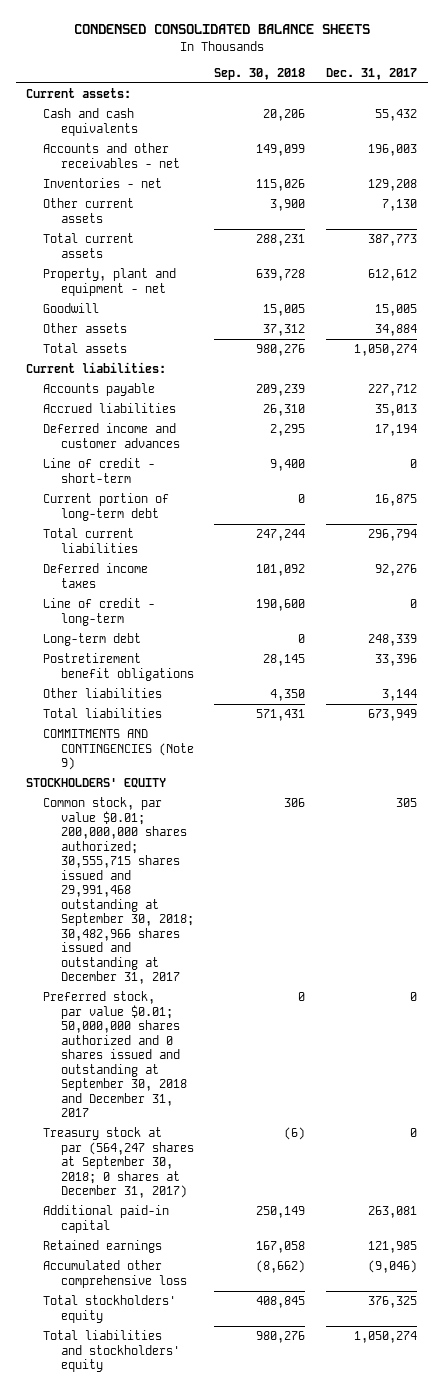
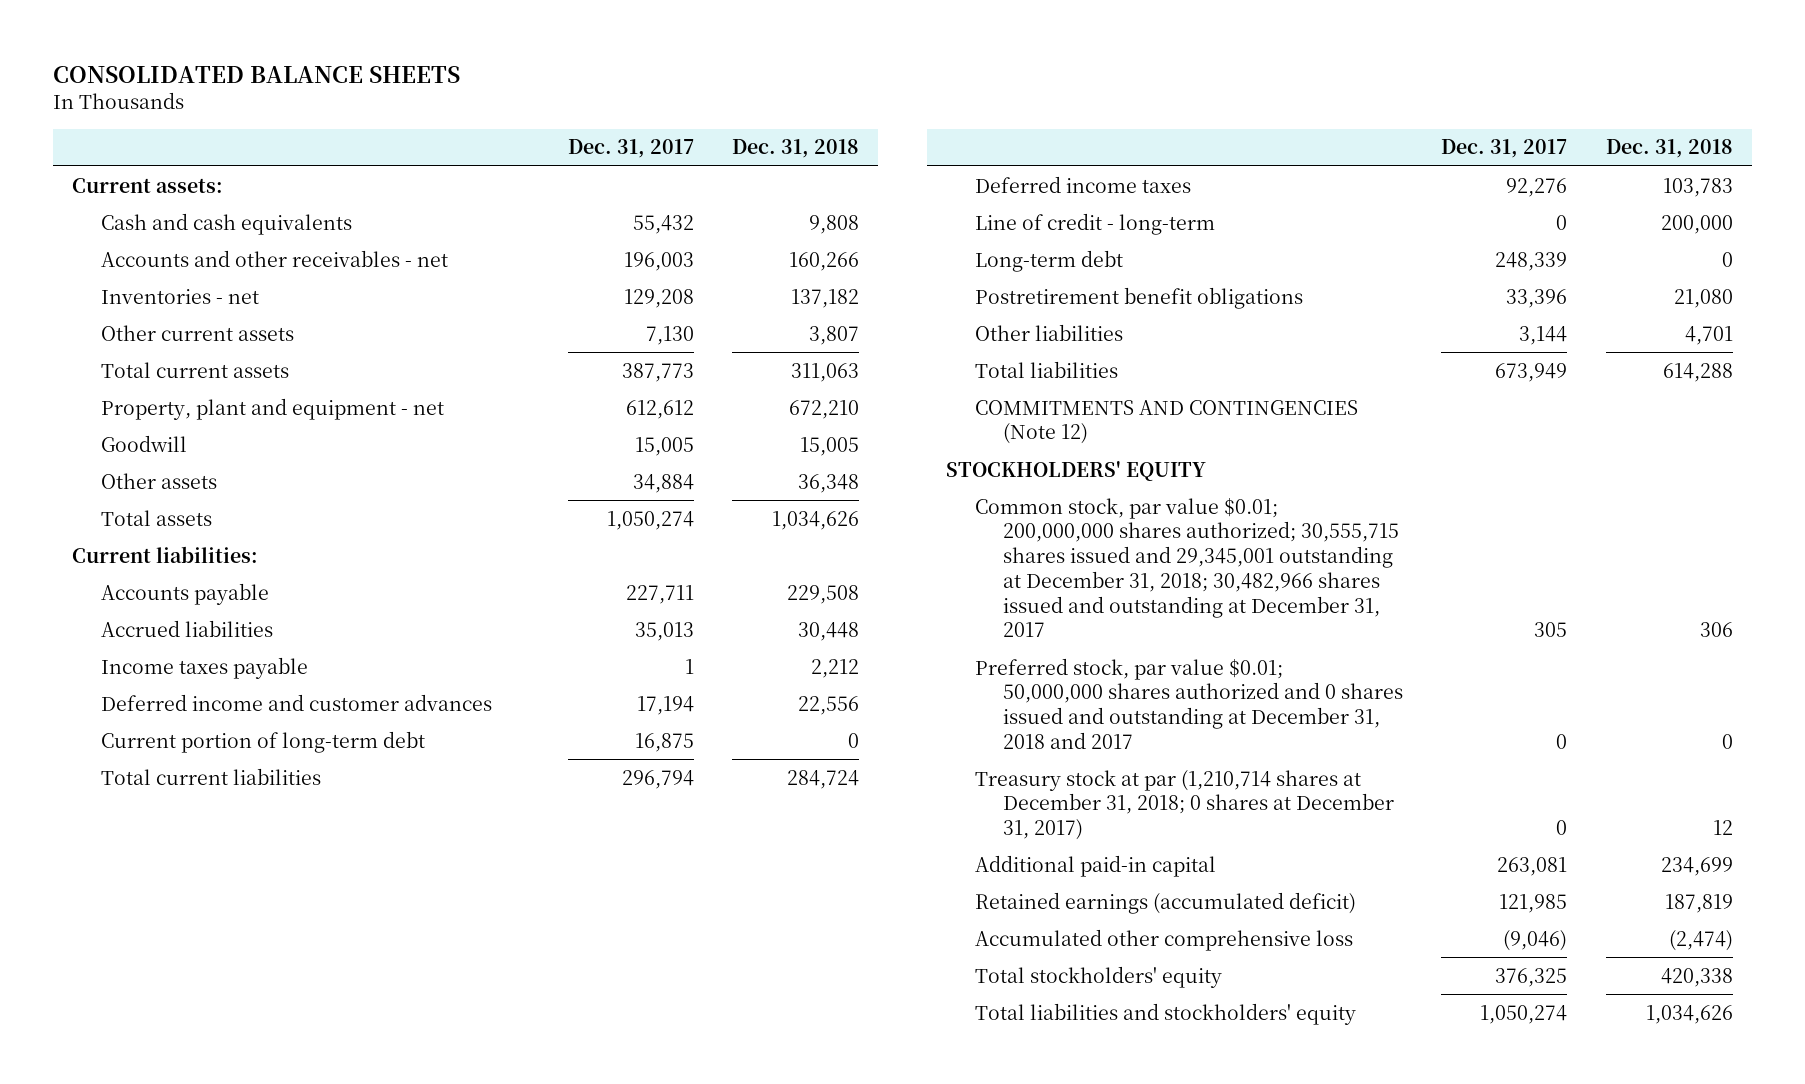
[73,24,370,35] CONDENSED CONSOLIDATED BALANCE SHEETS -> [53,66,461,84] CONSOLIDATED BALANCE SHEETS
[214,67,306,80] Sep. 30, 2018 -> none
none -> [732,139,860,159] Dec. 31, 2018
[368,384,418,397] 227,712 -> [625,584,694,604] 227,711
none -> [100,656,308,679] Income taxes payable
[43,458,156,483] Line of credit - short-term -> none
[43,729,194,771] COMMITMENTS AND CONTINGENCIES (Note 9) -> [974,399,1358,445] COMMITMENTS AND CONTINGENCIES (Note 12)
[43,797,194,985] Common stock, par value $0.01; 200,000,000 shares authorized; 30,555,715 shares issued and 29,991,468 outstanding at September 30, 2018; 30,482,966 shares issued and outstanding at December 31, 2017 -> [974,497,1399,638] Common stock, par value $0.01; 200,000,000 shares authorized; 30,555,715 shares issued and 29,345,001 outstanding at December 31, 2018; 30,482,966 shares issued and outstanding at December 31, 2017
[43,991,187,1118] Preferred stock, par value $0.01; 50,000,000 shares authorized and 0 shares issued and outstanding at September 30, 2018 and December 31, 2017 -> [974,657,1403,749] Preferred stock, par value $0.01; 50,000,000 shares authorized and 0 shares issued and outstanding at December 31, 2018 and 2017
[43,1127,194,1199] Treasury stock at par (564,247 shares at September 30, 2018; 0 shares at December 31, 2017) -> [974,769,1394,841] Treasury stock at par (1,210,714 shares at December 31, 2018; 0 shares at December 31, 2017)
[43,1240,163,1254] Retained earnings -> [974,891,1356,914] Retained earnings (accumulated deficit)

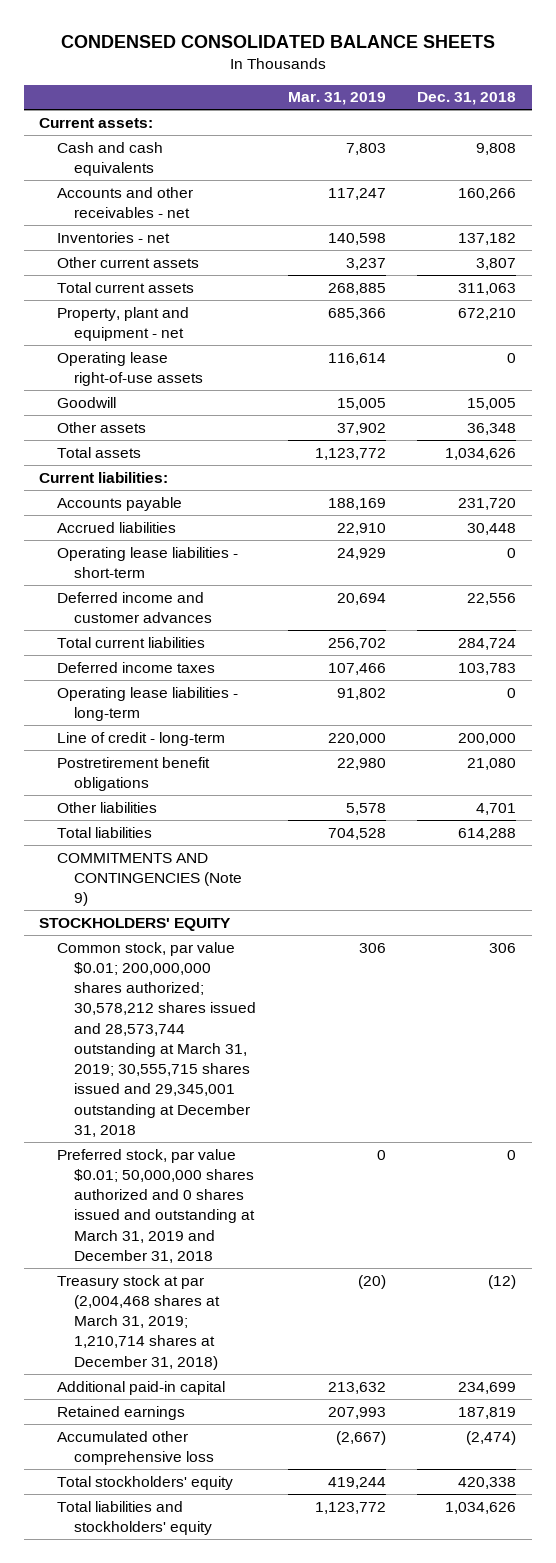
[53,66,461,84] CONSOLIDATED BALANCE SHEETS -> [60,34,495,48] CONDENSED CONSOLIDATED BALANCE SHEETS
[567,139,694,159] Dec. 31, 2017 -> none
none -> [287,92,386,106] Mar. 31, 2019
none -> [56,351,204,386] Operating lease right-of-use assets
[787,584,860,604] 229,508 -> [458,497,517,510] 231,720
[100,656,308,679] Income taxes payable -> none
none -> [56,546,238,578] Operating lease liabilities - short-term
[100,730,425,753] Current portion of long-term debt -> none
none -> [56,686,238,721] Operating lease liabilities - long-term
[974,249,1123,272] Long-term debt -> none
[974,399,1358,445] COMMITMENTS AND CONTINGENCIES (Note 12) -> [56,852,243,907] COMMITMENTS AND CONTINGENCIES (Note 9)
[974,497,1399,638] Common stock, par value $0.01; 200,000,000 shares authorized; 30,555,715 shares issued and 29,345,001 outstanding at December 31, 2018; 30,482,966 shares issued and outstanding at December 31, 2017 -> [56,941,257,1137] Common stock, par value $0.01; 200,000,000 shares authorized; 30,578,212 shares issued and 28,573,744 outstanding at March 31, 2019; 30,555,715 shares issued and 29,345,001 outstanding at December 31, 2018
[974,657,1403,749] Preferred stock, par value $0.01; 50,000,000 shares authorized and 0 shares issued and outstanding at December 31, 2018 and 2017 -> [56,1148,256,1263] Preferred stock, par value $0.01; 50,000,000 shares authorized and 0 shares issued and outstanding at March 31, 2019 and December 31, 2018
[974,769,1394,841] Treasury stock at par (1,210,714 shares at December 31, 2018; 0 shares at December 31, 2017) -> [56,1274,221,1370] Treasury stock at par (2,004,468 shares at March 31, 2019; 1,210,714 shares at December 31, 2018)
[1712,820,1733,836] 12 -> [488,1274,517,1289] (12)
[974,891,1356,914] Retained earnings (accumulated deficit) -> [56,1405,185,1420] Retained earnings

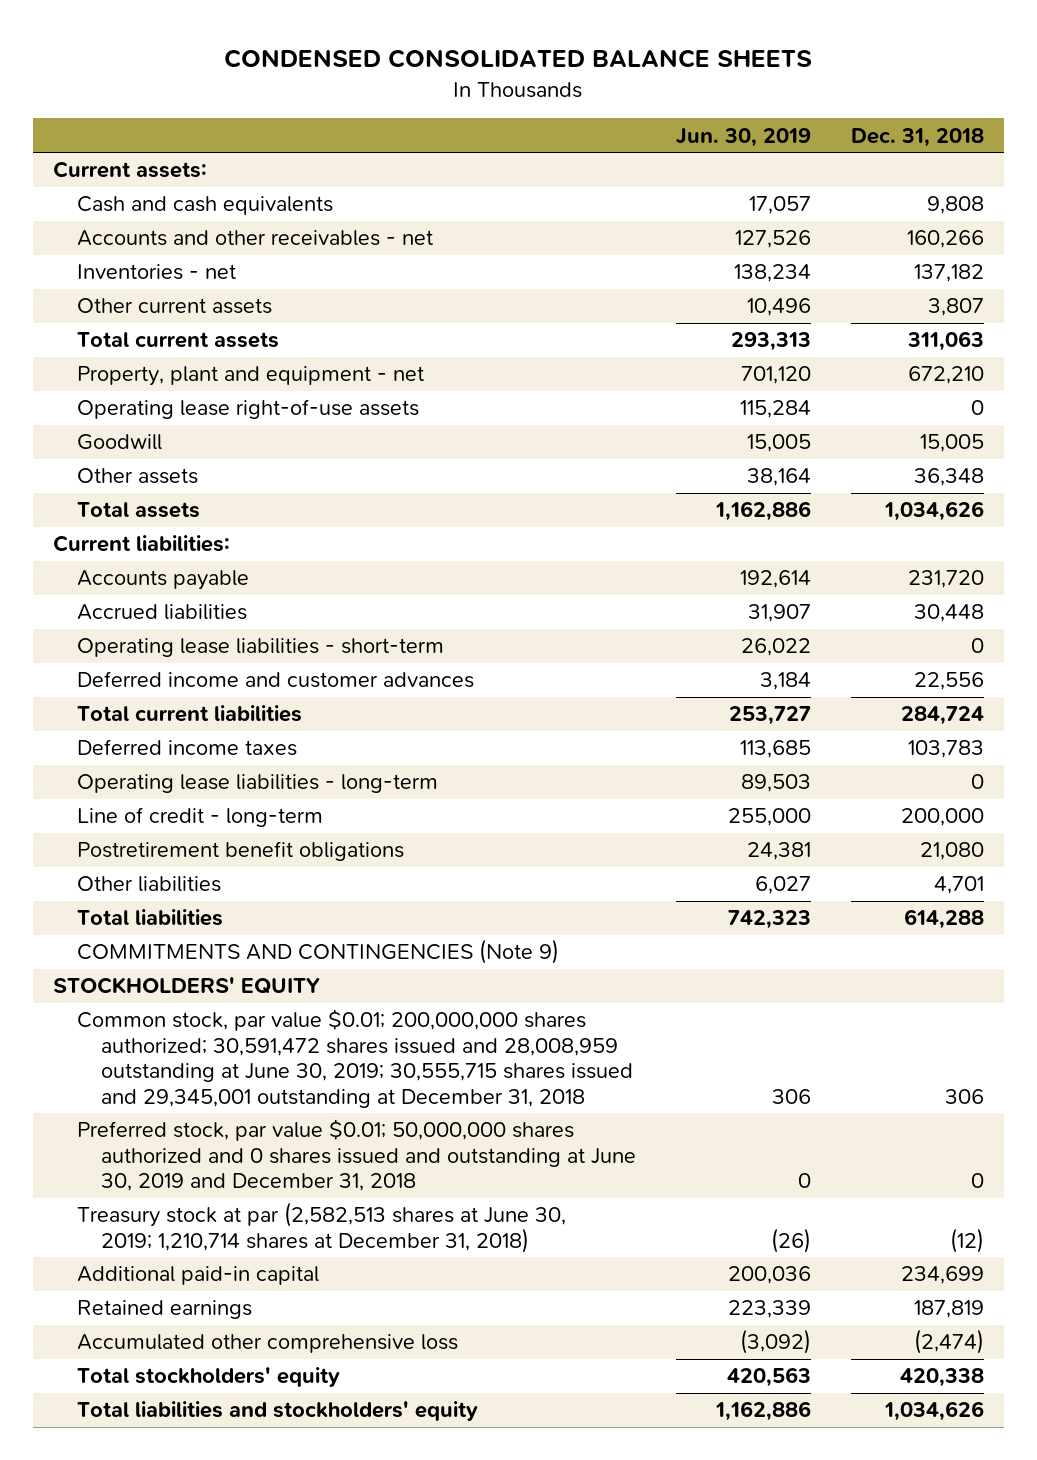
[287,92,386,106] Mar. 31, 2019 -> none
none -> [675,127,811,147] Jun. 30, 2019
[56,941,257,1137] Common stock, par value $0.01; 200,000,000 shares authorized; 30,578,212 shares issued and 28,573,744 outstanding at March 31, 2019; 30,555,715 shares issued and 29,345,001 outstanding at December 31, 2018 -> [76,1009,633,1108] Common stock, par value $0.01; 200,000,000 shares authorized; 30,591,472 shares issued and 28,008,959 outstanding at June 30, 2019; 30,555,715 shares issued and 29,345,001 outstanding at December 31, 2018
[56,1148,256,1263] Preferred stock, par value $0.01; 50,000,000 shares authorized and 0 shares issued and outstanding at March 31, 2019 and December 31, 2018 -> [76,1119,636,1192] Preferred stock, par value $0.01; 50,000,000 shares authorized and 0 shares issued and outstanding at June 30, 2019 and December 31, 2018
[56,1274,221,1370] Treasury stock at par (2,004,468 shares at March 31, 2019; 1,210,714 shares at December 31, 2018) -> [76,1202,566,1253] Treasury stock at par (2,582,513 shares at June 30, 2019; 1,210,714 shares at December 31, 2018)

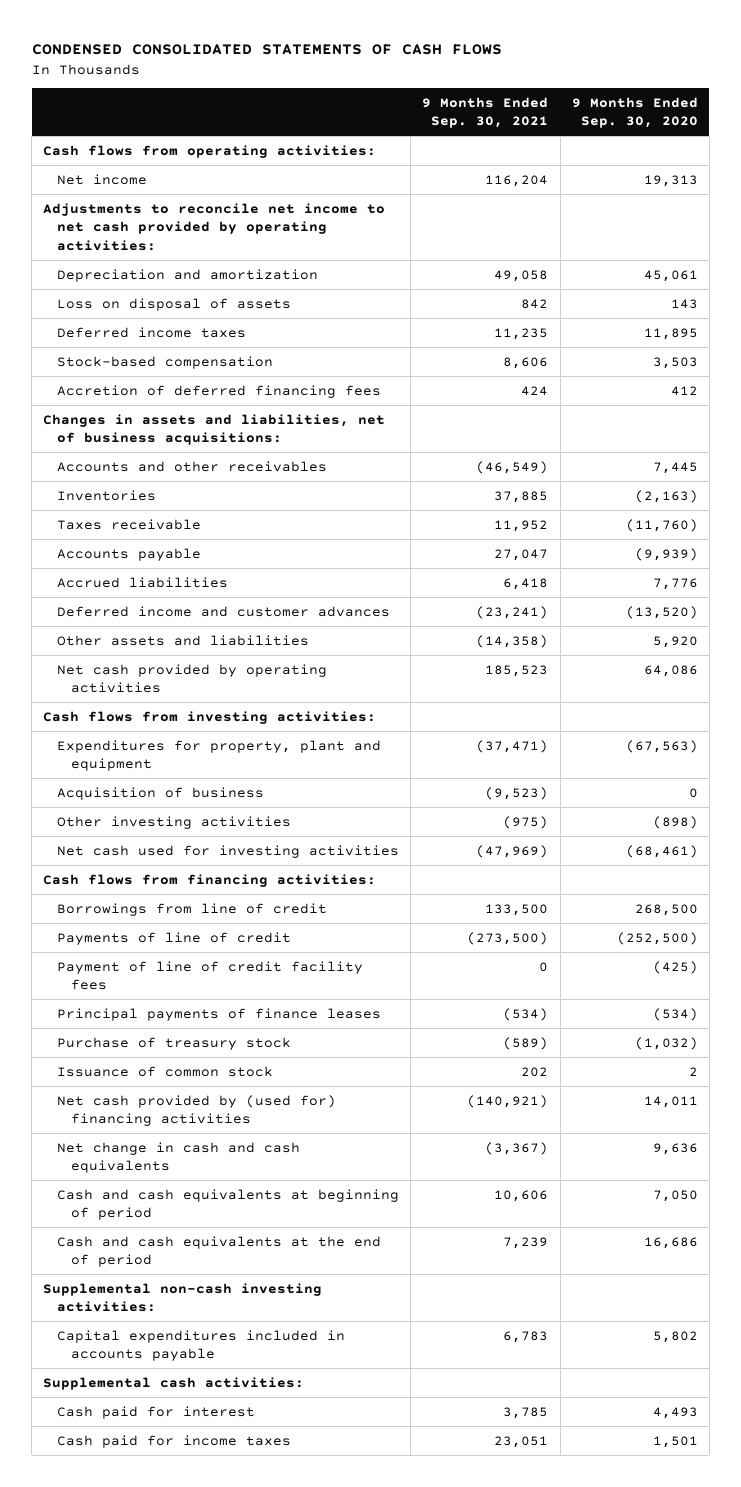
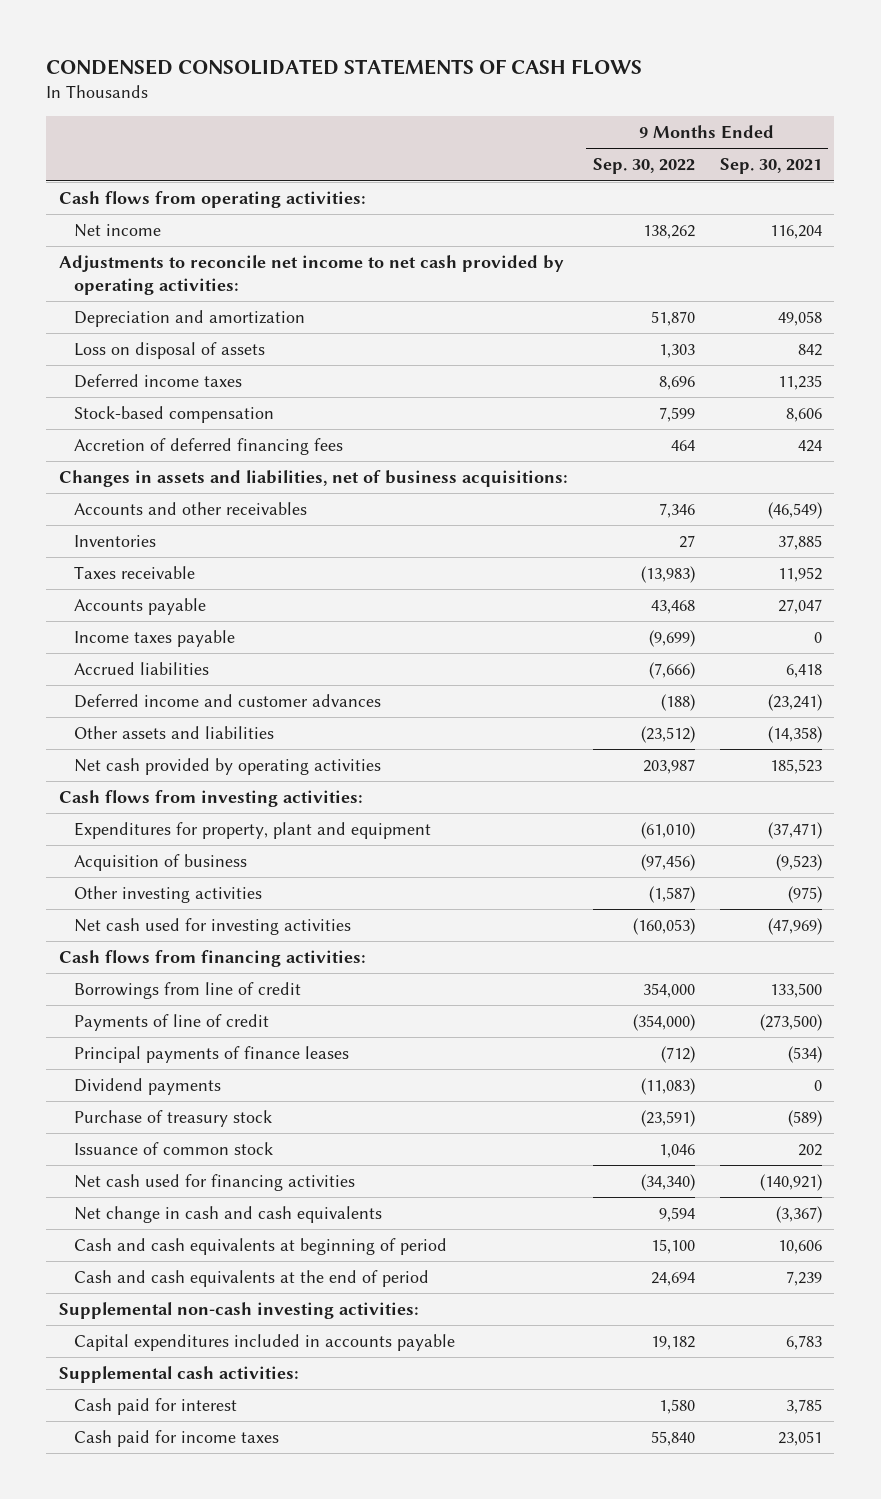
[571,96,698,129] 9 Months Ended Sep. 30, 2020 -> none
none -> [592,158,695,175] Sep. 30, 2022
none -> [74,629,236,647] Income taxes payable
[57,960,364,991] Payment of line of credit facility fees -> none
none -> [74,1077,222,1095] Dividend payments
[57,1094,337,1127] Net cash provided by (used for) financing activities -> [74,1173,356,1191] Net cash used for financing activities

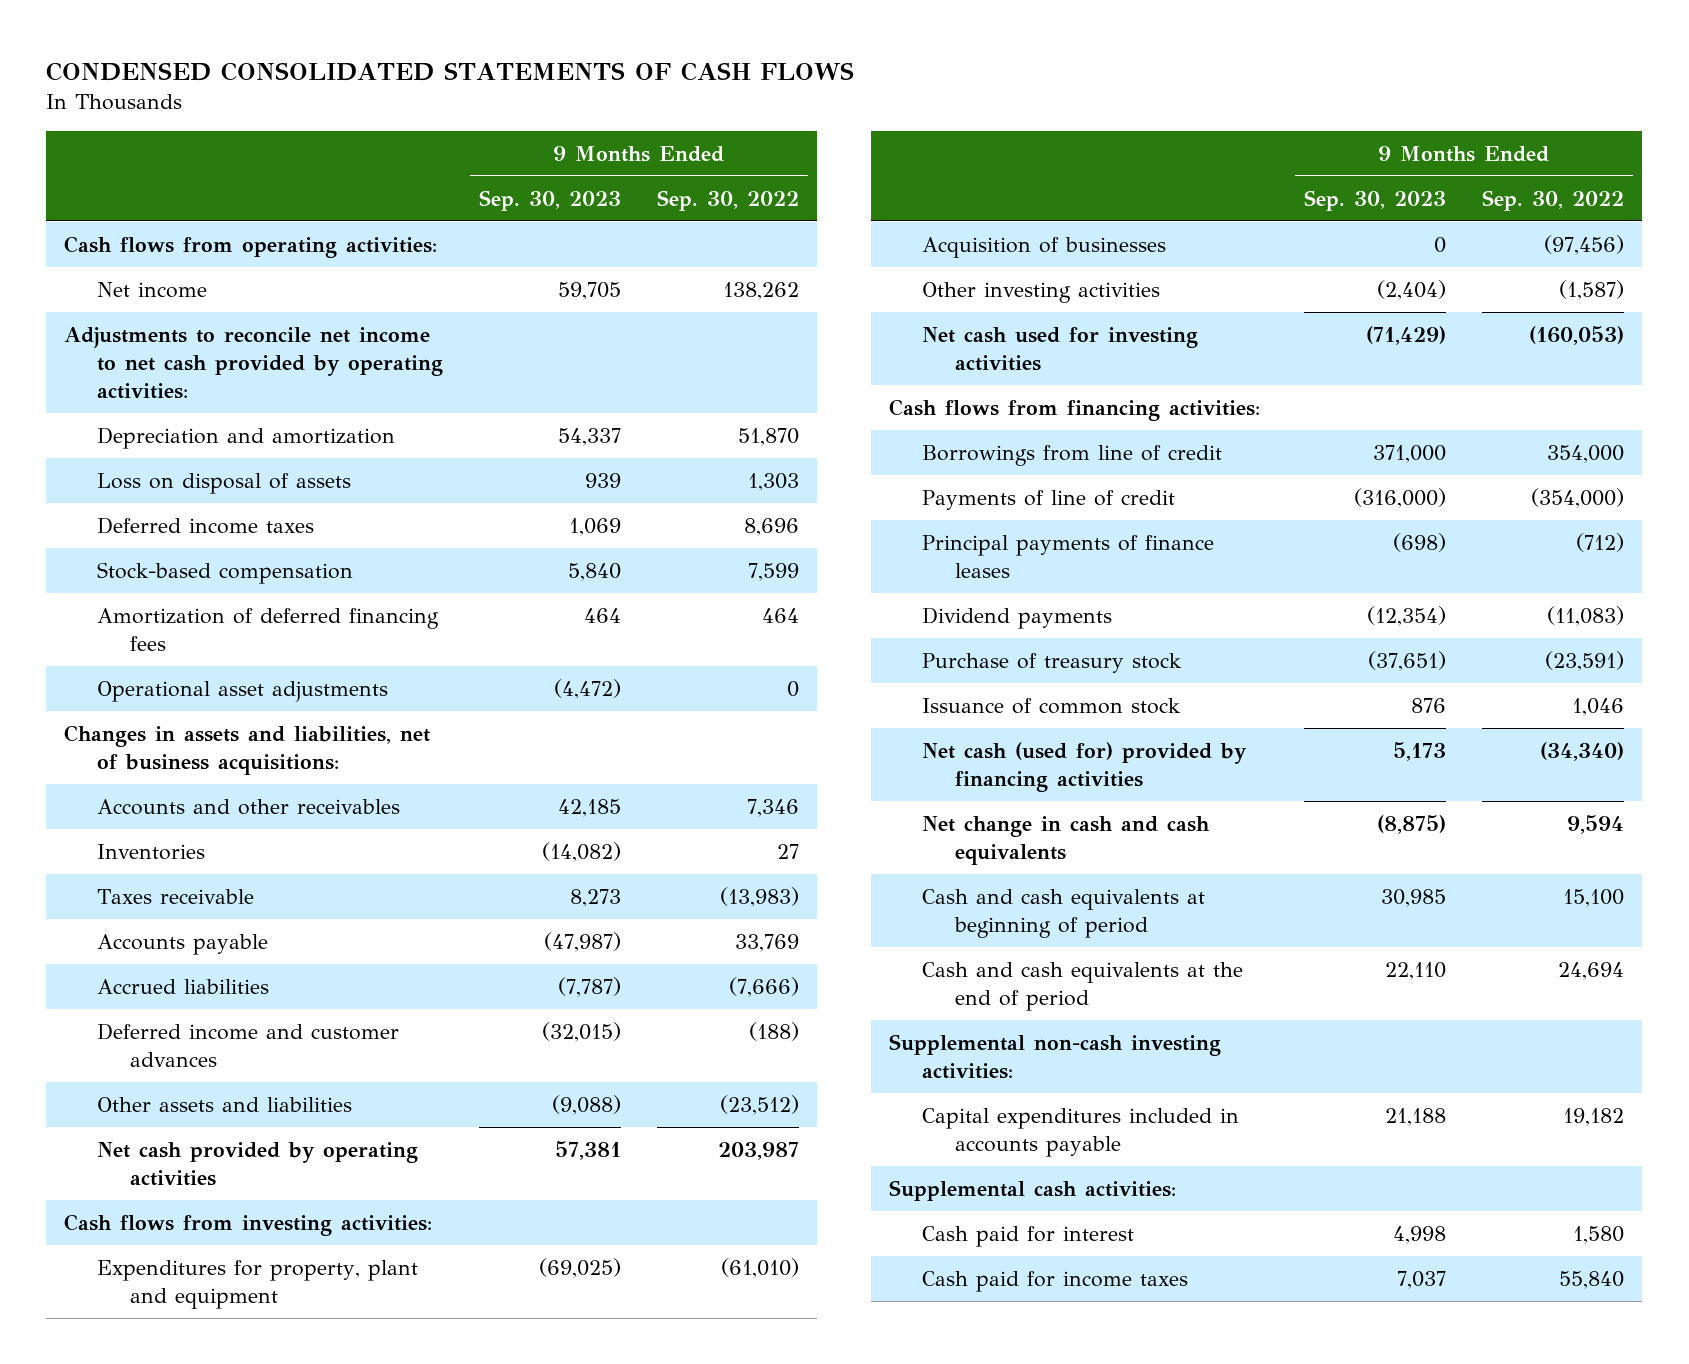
[719,158,822,175] Sep. 30, 2021 -> none
none -> [479,189,622,211] Sep. 30, 2023
[74,437,344,455] Accretion of deferred financing fees -> [97,607,440,651] Amortization of deferred financing fees
none -> [97,680,389,702] Operational asset adjustments
[74,629,236,647] Income taxes payable -> none
[650,599,695,614] 43,468 -> [735,933,800,952] 33,769
[74,853,248,871] Acquisition of business -> [922,236,1167,258] Acquisition of businesses
[74,1173,356,1191] Net cash used for financing activities -> [922,741,1248,792] Net cash (used for) provided by financing activities

